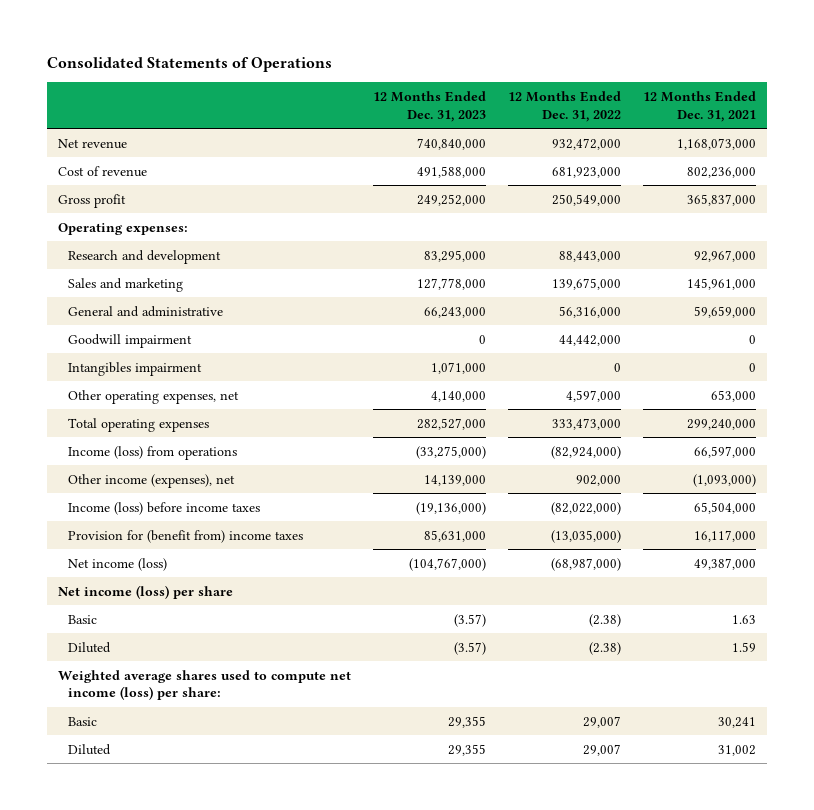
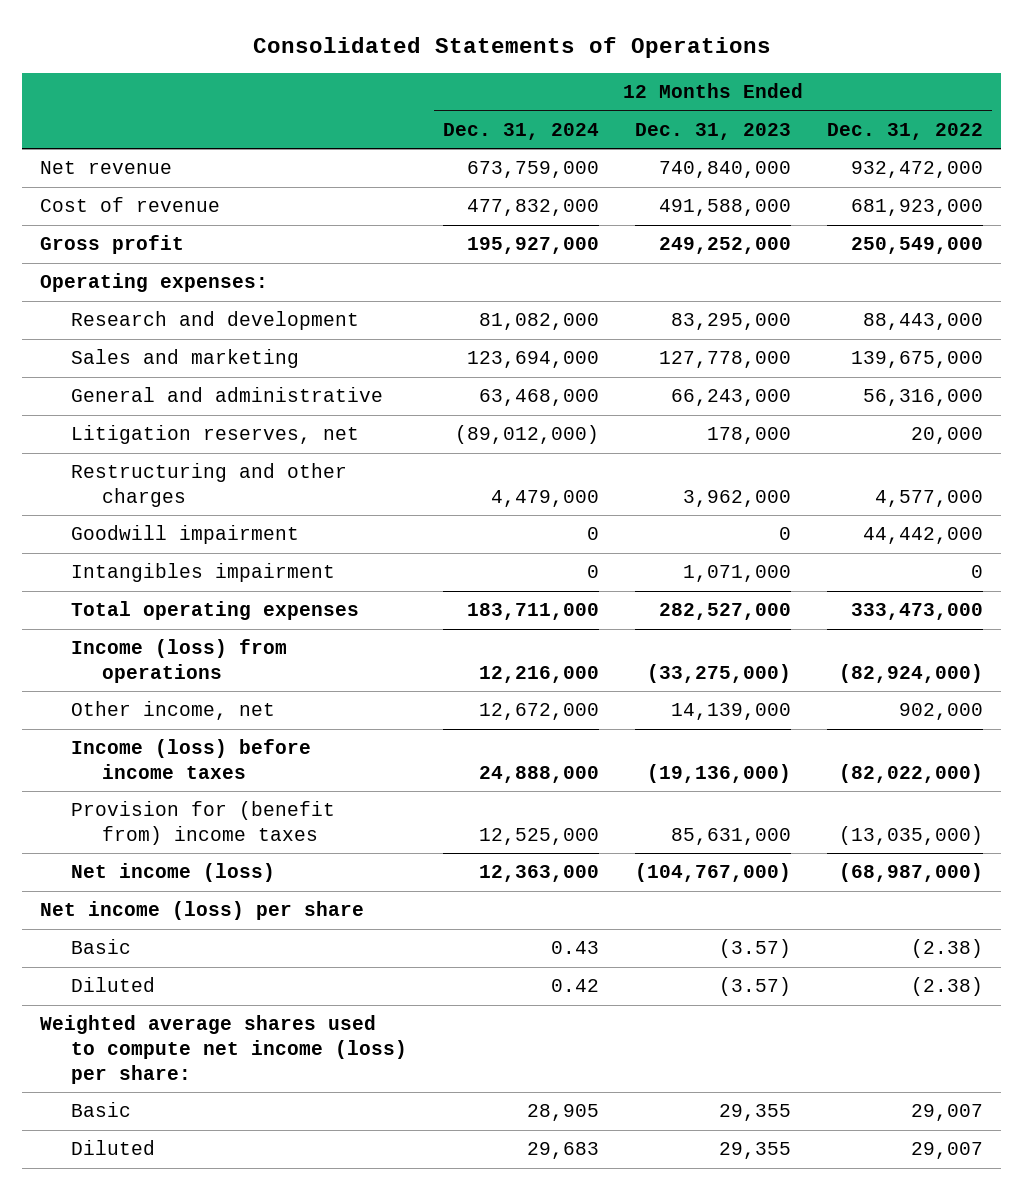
[643,91,757,122] 12 Months Ended Dec. 31, 2021 -> none
none -> [443,122,600,140] Dec. 31, 2024
none -> [71,425,360,445] Litigation reserves, net
none -> [71,463,348,507] Restructuring and other charges
[67,389,239,404] Other operating expenses, net -> none
[67,473,235,488] Other income (expenses), net -> [71,701,276,721] Other income, net

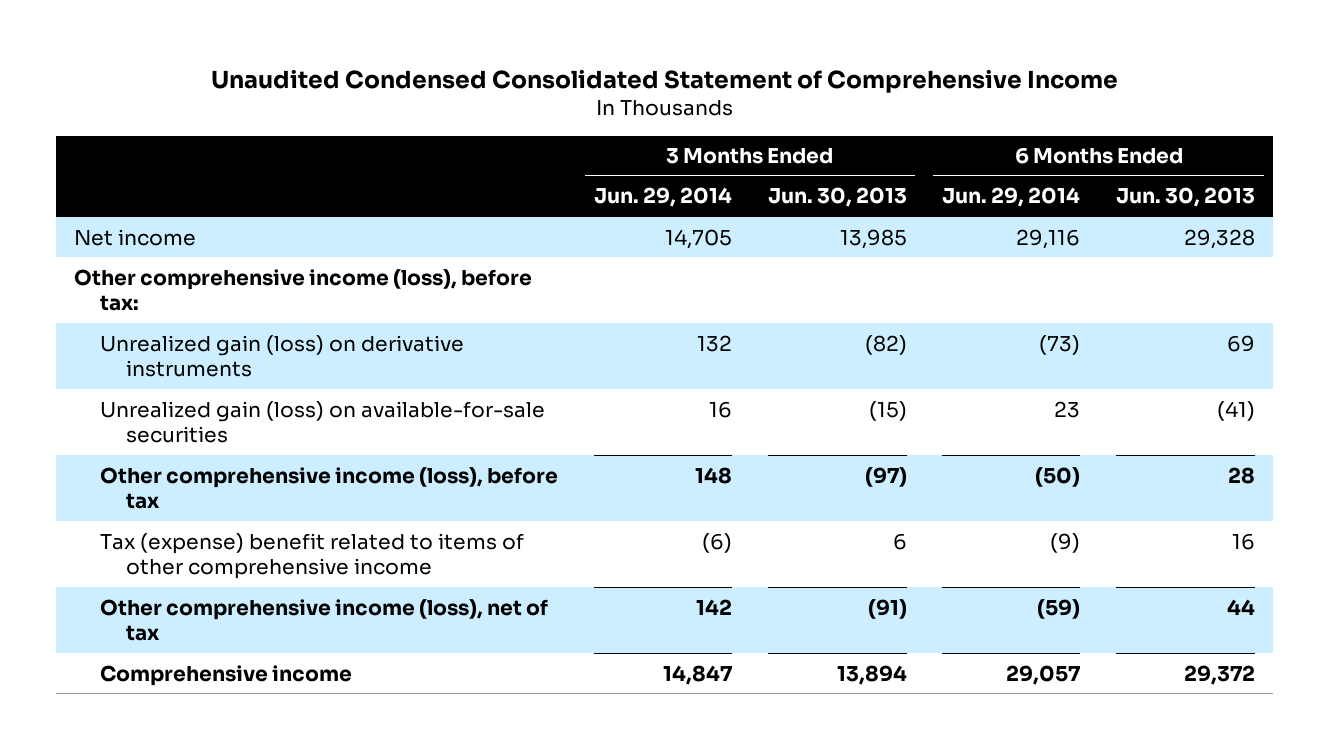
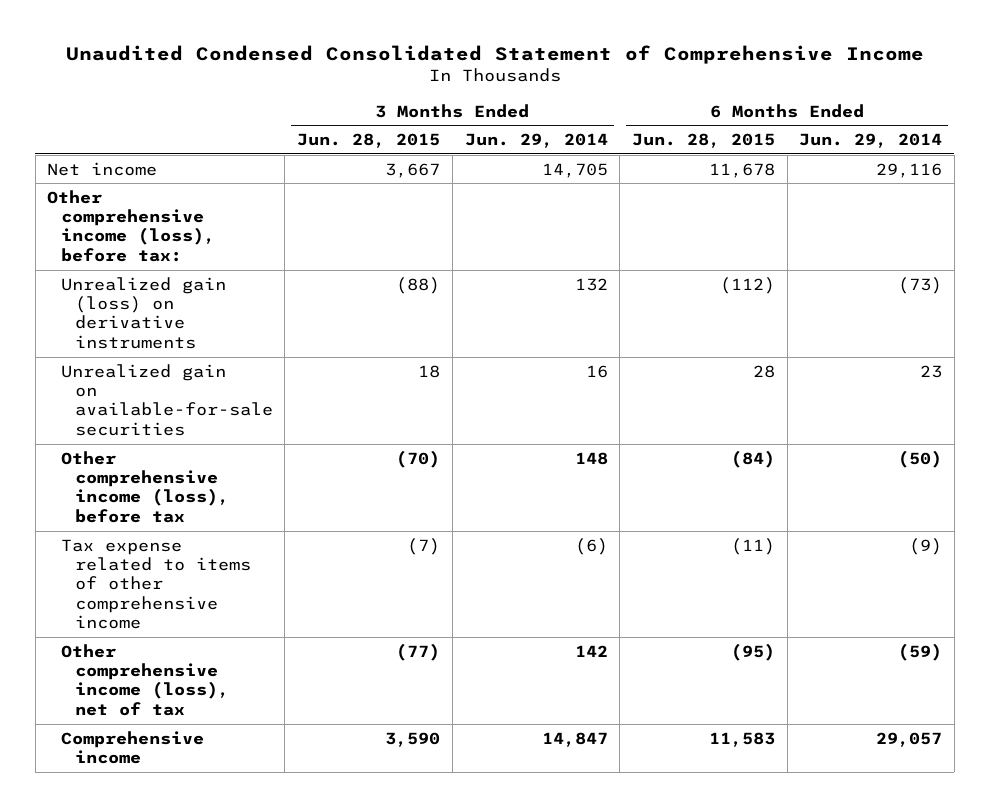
[767,187,907,208] Jun. 30, 2013 -> none
[1115,187,1255,208] Jun. 30, 2013 -> none
none -> [297,133,441,149] Jun. 28, 2015
none -> [631,133,775,149] Jun. 28, 2015
[100,400,546,444] Unrealized gain (loss) on available-for-sale securities -> [61,363,273,436] Unrealized gain on available-for-sale securities
[100,532,525,580] Tax (expense) benefit related to items of other comprehensive income -> [61,538,251,630] Tax expense related to items of other comprehensive income

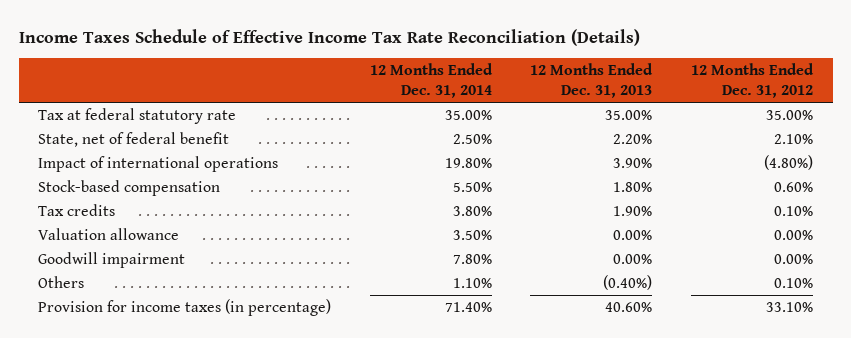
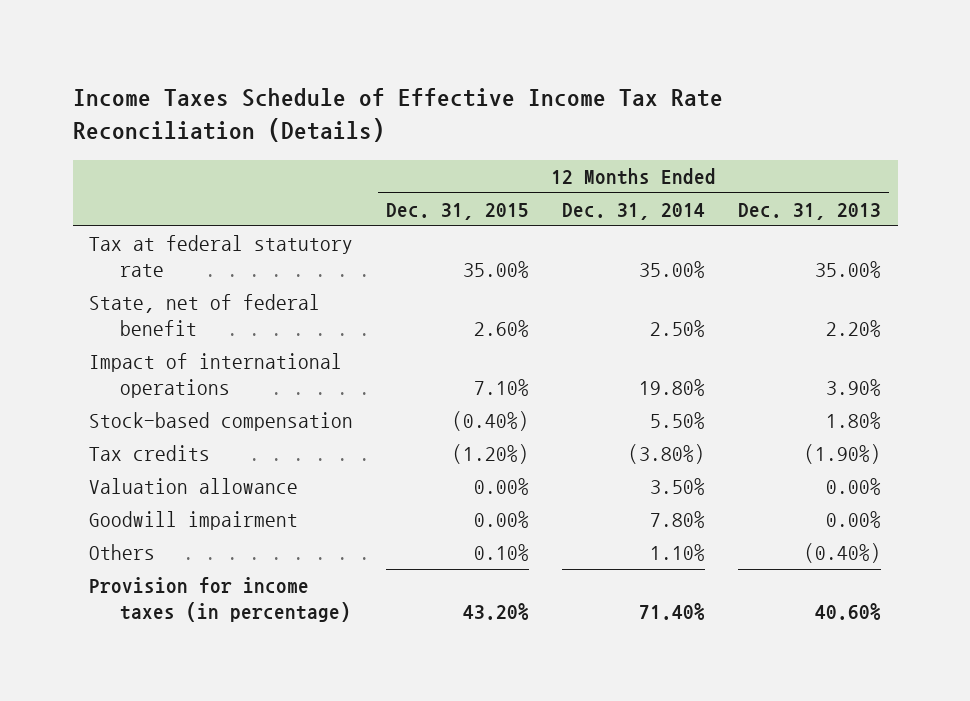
[691,63,815,98] 12 Months Ended Dec. 31, 2012 -> none
none -> [386,203,530,221] Dec. 31, 2015
[452,206,492,217] 3.80% -> [628,444,706,465] (3.80%)
[613,206,653,217] 1.90% -> [804,444,882,465] (1.90%)

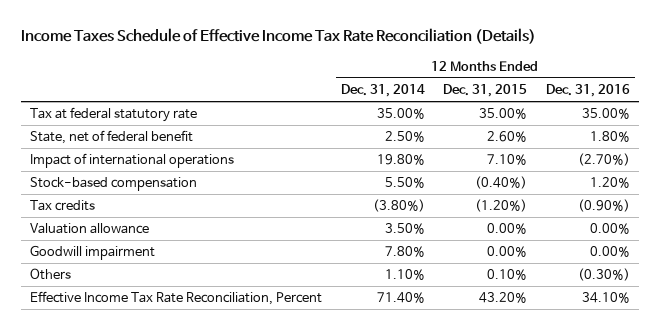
[738,203,882,221] Dec. 31, 2013 -> none
none -> [546,84,631,98] Dec. 31, 2016
[89,577,351,623] Provision for income taxes (in percentage) -> [30,291,323,306] Effective Income Tax Rate Reconciliation, Percent

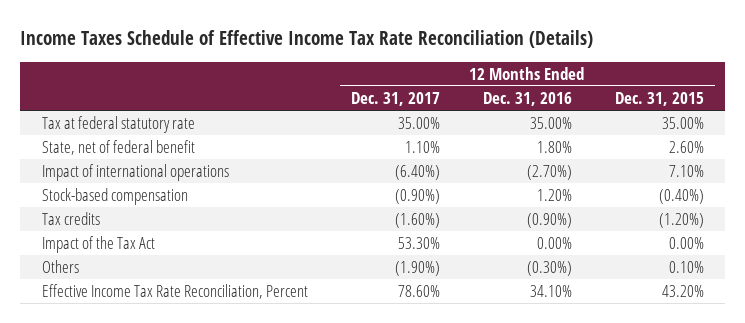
[340,84,425,98] Dec. 31, 2014 -> none
none -> [350,91,440,106] Dec. 31, 2017
[30,223,150,235] Valuation allowance -> none
[30,245,156,261] Goodwill impairment -> none
none -> [41,235,155,253] Impact of the Tax Act

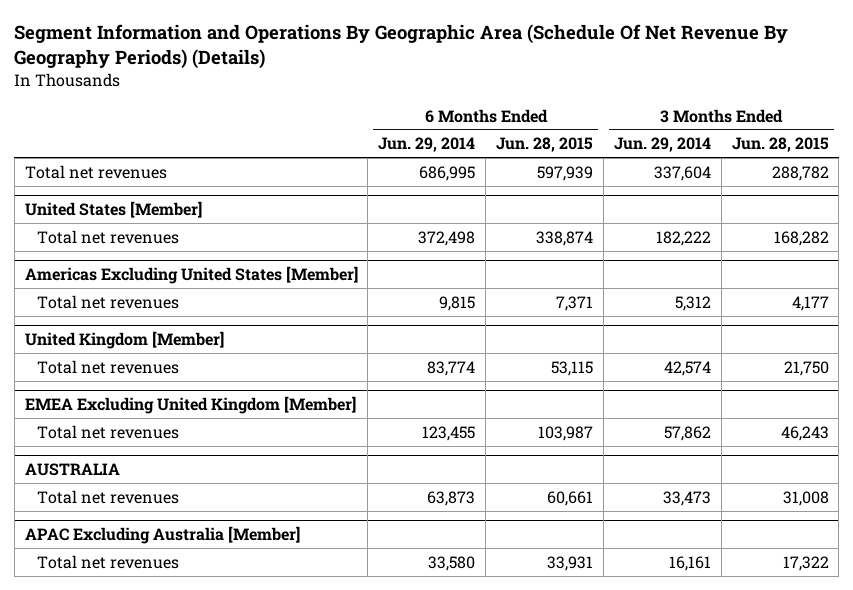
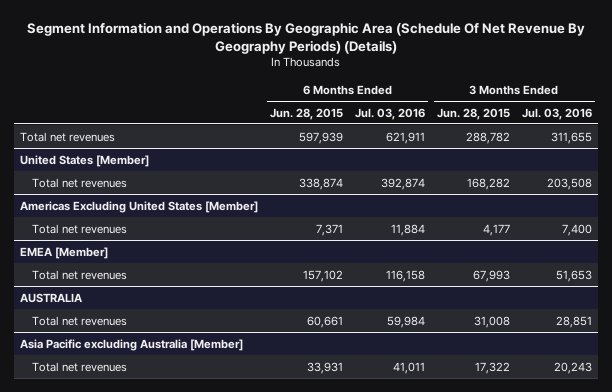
[378,137,476,153] Jun. 29, 2014 -> none
[613,137,711,153] Jun. 29, 2014 -> none
none -> [354,107,425,120] Jul. 03, 2016
none -> [521,107,592,120] Jul. 03, 2016
[24,331,224,350] United Kingdom [Member] -> none
[24,396,356,415] EMEA Excluding United Kingdom [Member] -> none
[36,424,179,439] Total net revenues -> none
none -> [20,246,109,259] EMEA [Member]
[551,360,594,376] 53,115 -> [303,269,344,282] 157,102
[783,360,829,376] 21,750 -> [472,269,510,282] 67,993
[24,526,300,545] APAC Excluding Australia [Member] -> [20,338,244,351] Asia Pacific excluding Australia [Member]

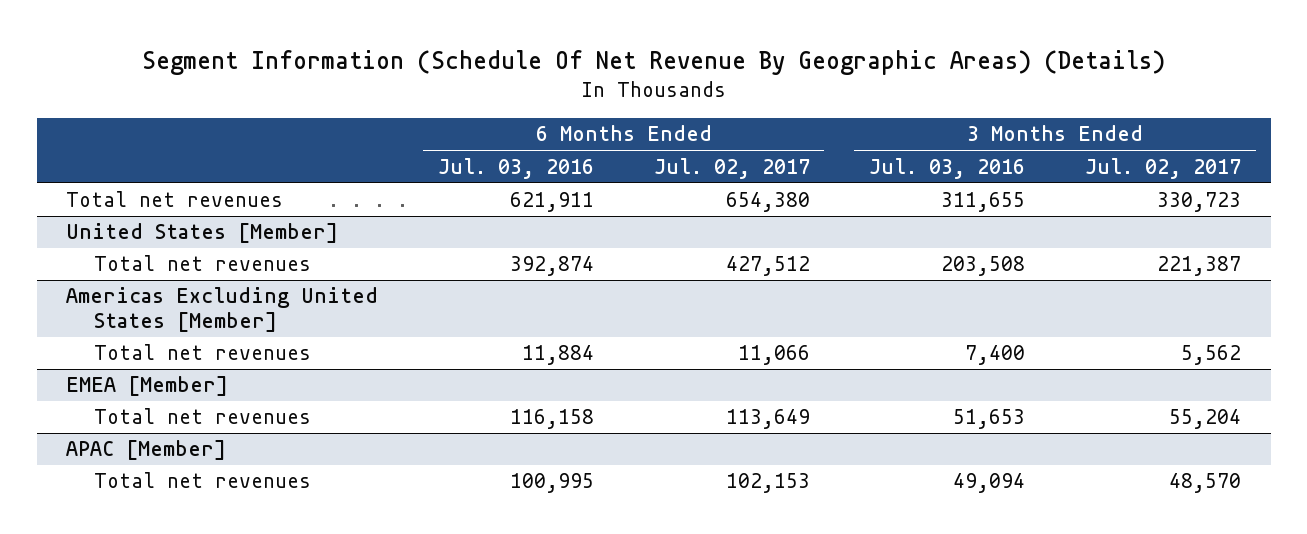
[26,21,585,54] Segment Information and Operations By Geographic Area (Schedule Of Net Revenue By Geography Periods) (Details) -> [141,49,1165,75] Segment Information (Schedule Of Net Revenue By Geographic Areas) (Details)
[270,107,344,120] Jun. 28, 2015 -> none
[436,107,510,120] Jun. 28, 2015 -> none
none -> [653,157,810,179] Jul. 02, 2017
none -> [1084,157,1241,179] Jul. 02, 2017
[20,292,84,303] AUSTRALIA -> none
[20,338,244,351] Asia Pacific excluding Australia [Member] -> none
[31,361,127,372] Total net revenues -> none
none -> [66,440,227,461] APAC [Member]
[386,315,425,328] 59,984 -> [509,473,594,494] 100,995
[555,315,592,328] 28,851 -> [953,473,1026,494] 49,094

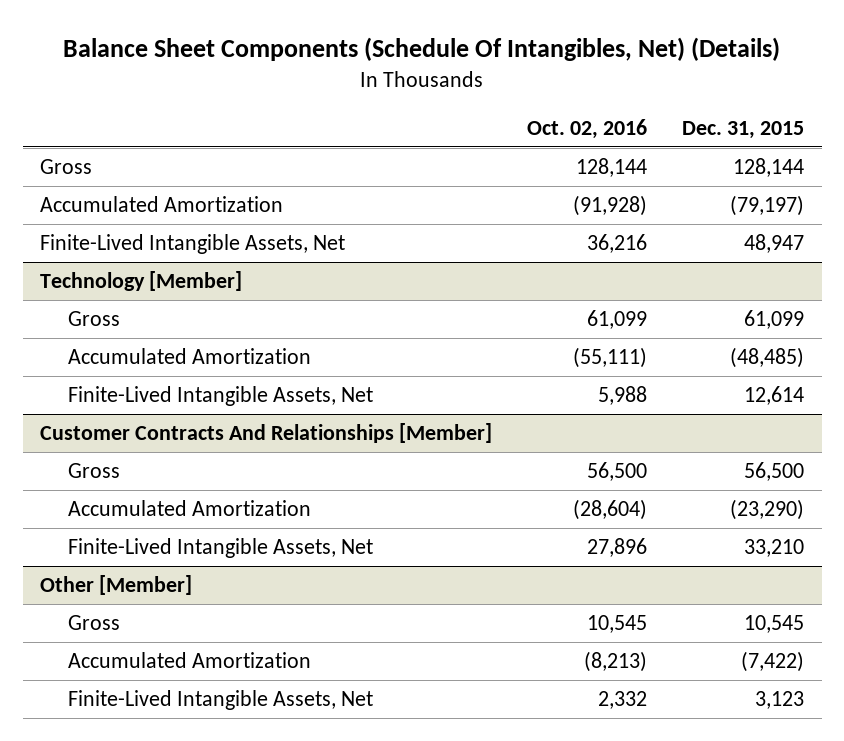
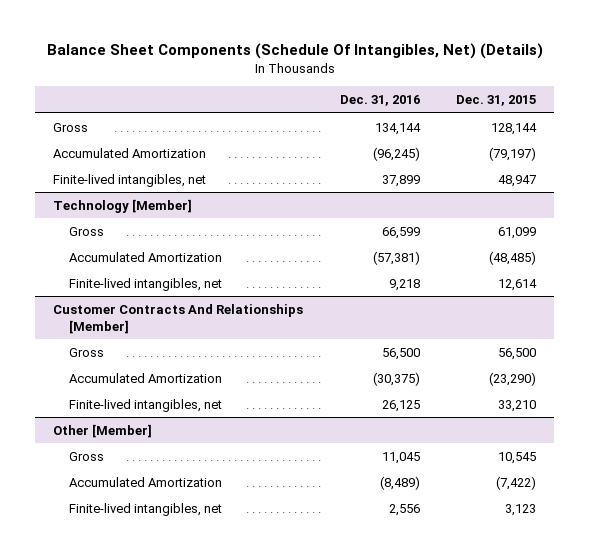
[527,118,648,139] Oct. 02, 2016 -> none
none -> [339,95,420,107] Dec. 31, 2016
[40,234,346,255] Finite-Lived Intangible Assets, Net -> [53,173,207,187] Finite-lived intangibles, net
[67,386,373,407] Finite-Lived Intangible Assets, Net -> [69,277,223,291] Finite-lived intangibles, net
[67,538,373,559] Finite-Lived Intangible Assets, Net -> [69,398,223,412] Finite-lived intangibles, net
[67,690,373,711] Finite-Lived Intangible Assets, Net -> [69,502,223,516] Finite-lived intangibles, net

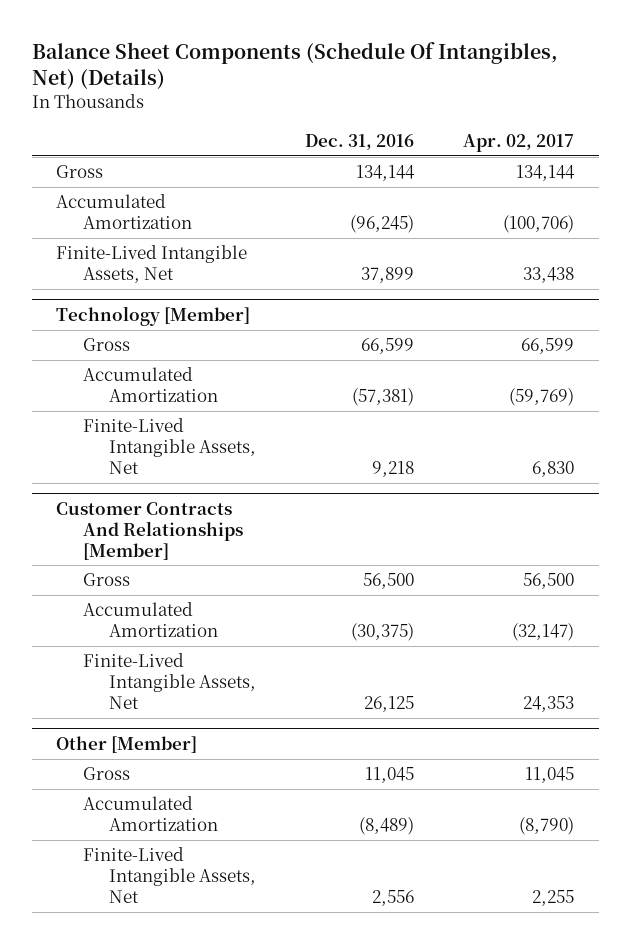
[455,95,536,107] Dec. 31, 2015 -> none
none -> [463,133,575,152] Apr. 02, 2017
[53,173,207,187] Finite-lived intangibles, net -> [56,245,248,284] Finite-Lived Intangible Assets, Net
[69,277,223,291] Finite-lived intangibles, net -> [82,418,257,475] Finite-Lived Intangible Assets, Net
[69,398,223,412] Finite-lived intangibles, net -> [82,653,257,710] Finite-Lived Intangible Assets, Net
[69,502,223,516] Finite-lived intangibles, net -> [82,847,257,904] Finite-Lived Intangible Assets, Net

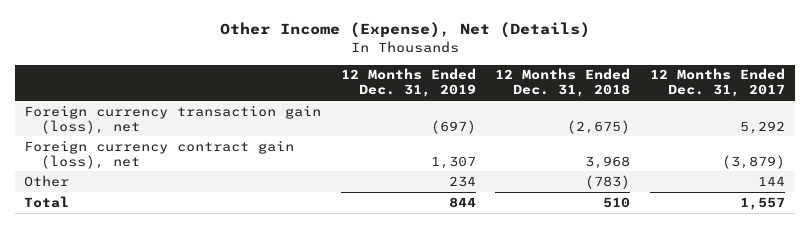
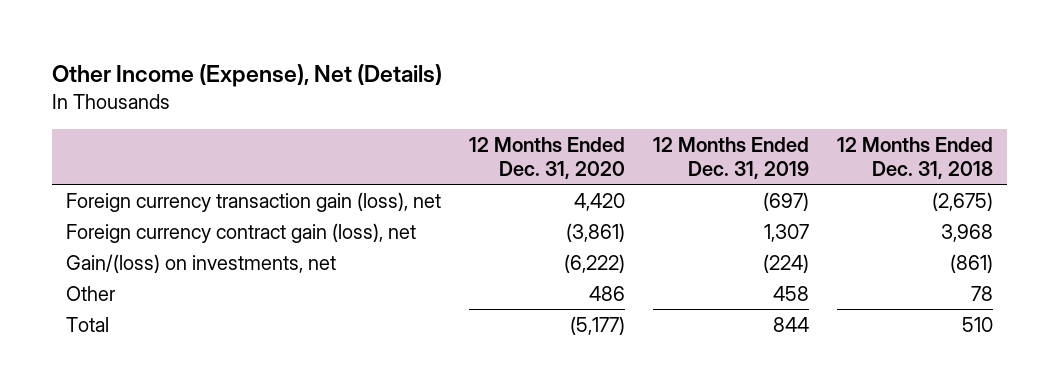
[649,68,785,98] 12 Months Ended Dec. 31, 2017 -> none
none -> [468,136,625,179] 12 Months Ended Dec. 31, 2020
none -> [65,253,336,273] Gain/(loss) on investments, net
[448,175,476,187] 234 -> [772,285,809,301] 458
[585,174,631,189] (783) -> [971,285,994,301] 78

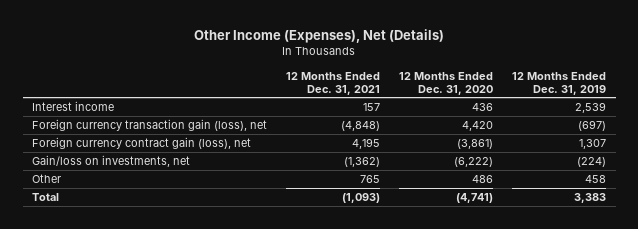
[51,64,442,88] Other Income (Expense), Net (Details) -> [194,29,445,44] Other Income (Expenses), Net (Details)
[837,136,994,179] 12 Months Ended Dec. 31, 2018 -> none
none -> [286,71,381,95] 12 Months Ended Dec. 31, 2021
none -> [32,100,115,111] Interest income
[65,253,336,273] Gain/(loss) on investments, net -> [32,154,191,167] Gain/loss on investments, net
[569,315,625,335] (5,177) -> [456,192,494,203] (4,741)
[772,316,809,332] 844 -> [574,192,607,203] 3,383

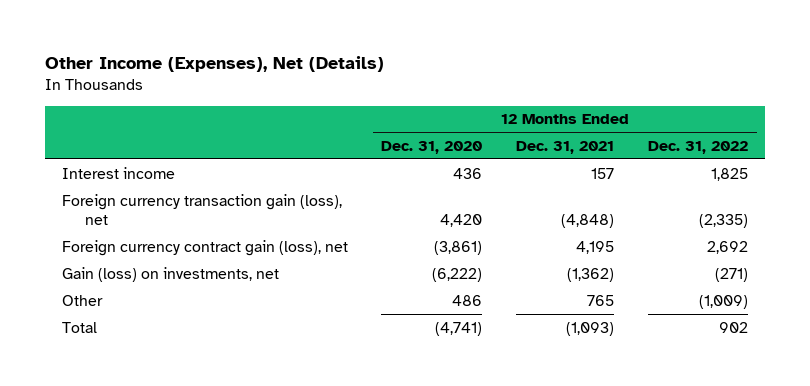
[512,71,607,95] 12 Months Ended Dec. 31, 2019 -> none
none -> [648,140,749,154] Dec. 31, 2022
[32,154,191,167] Gain/loss on investments, net -> [61,266,279,282] Gain (loss) on investments, net

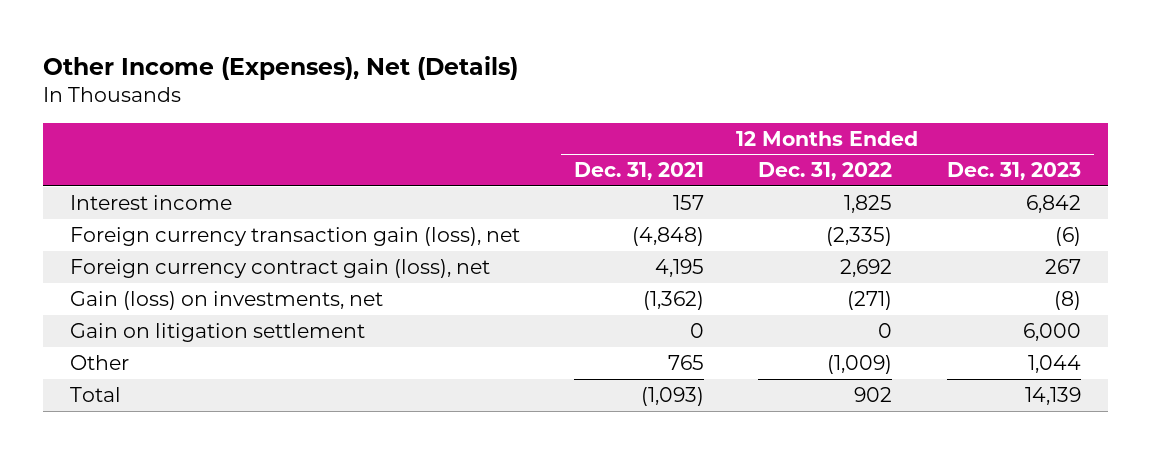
[381,140,483,154] Dec. 31, 2020 -> none
none -> [946,162,1081,181] Dec. 31, 2023
none -> [70,322,366,342] Gain on litigation settlement

